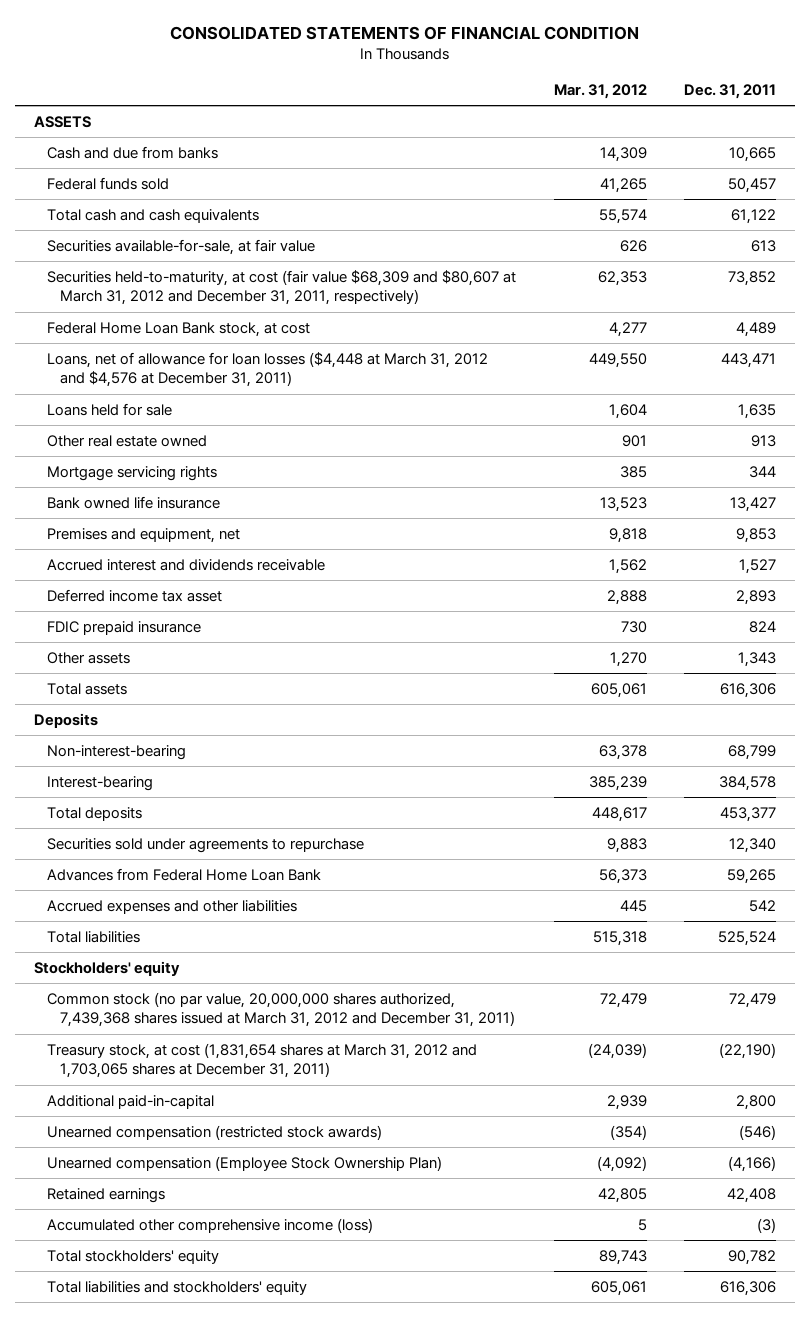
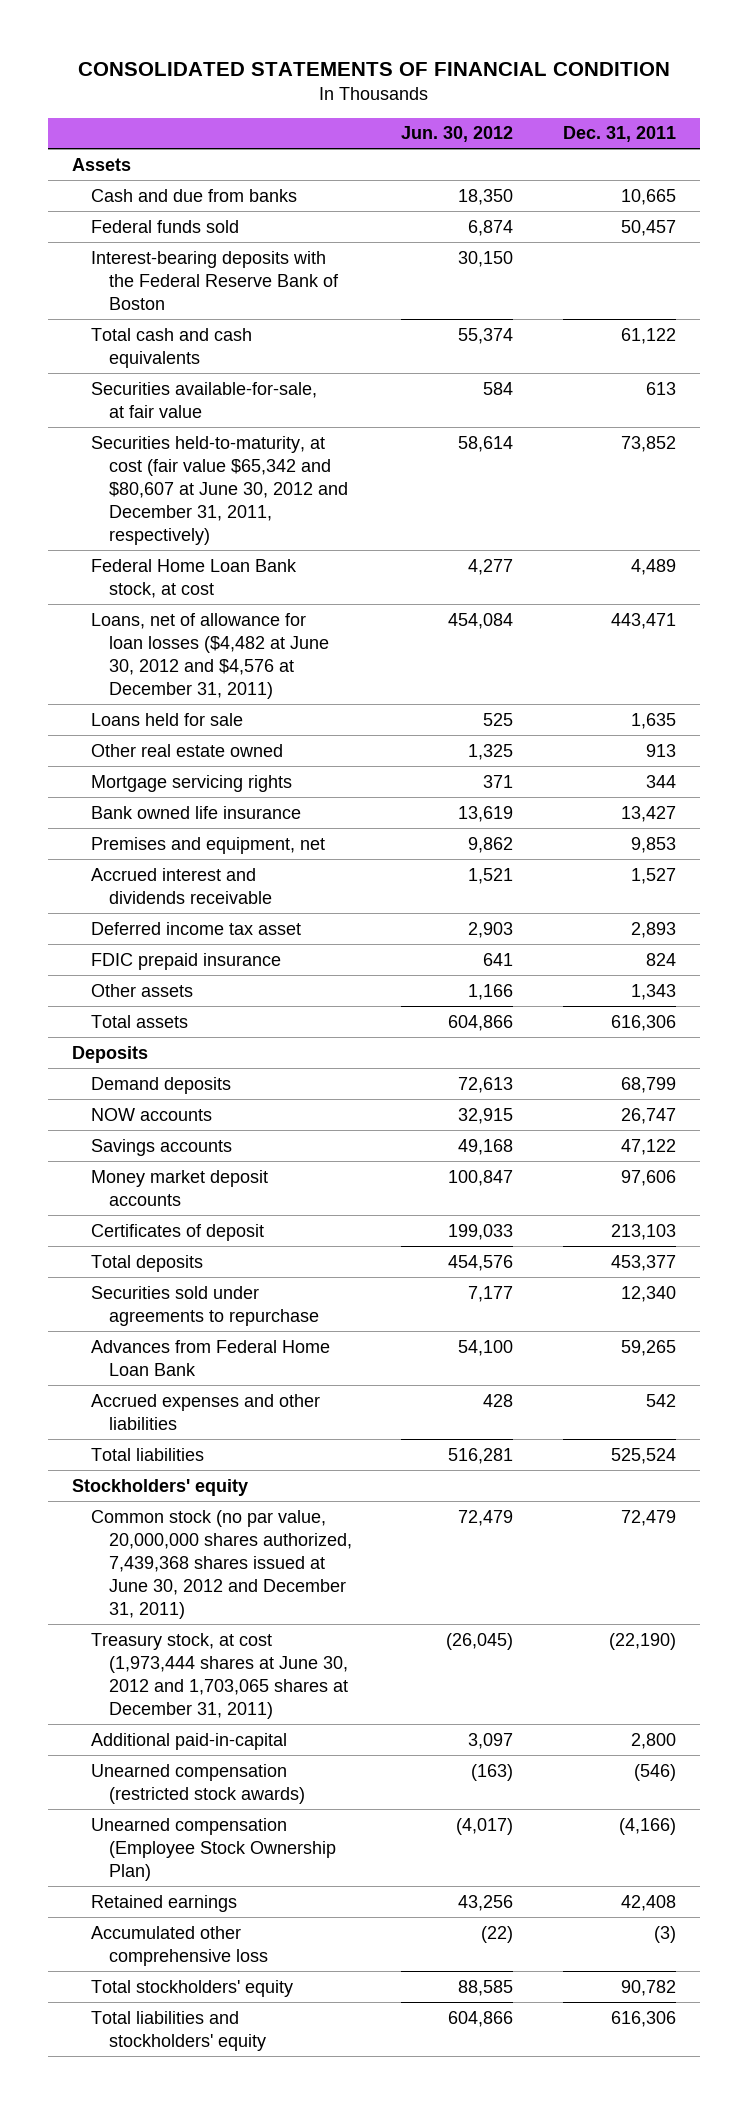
[553,83,647,99] Mar. 31, 2012 -> none
none -> [401,126,514,143] Jun. 30, 2012
[33,115,91,128] ASSETS -> [72,157,132,171] Assets
none -> [90,250,340,310] Interest-bearing deposits with the Federal Reserve Bank of Boston
[47,269,517,306] Securities held-to-maturity, at cost (fair value $68,309 and $80,607 at March 31, 2012 and December 31, 2011, respectively) -> [90,435,349,545] Securities held-to-maturity, at cost (fair value $65,342 and $80,607 at June 30, 2012 and December 31, 2011, respectively)
[47,351,489,388] Loans, net of allowance for loan losses ($4,448 at March 31, 2012 and $4,576 at December 31, 2011) -> [90,612,330,699] Loans, net of allowance for loan losses ($4,482 at June 30, 2012 and $4,576 at December 31, 2011)
[47,775,154,791] Interest-bearing -> none
[47,744,187,760] Non-interest-bearing -> [90,1076,231,1094] Demand deposits
none -> [90,1107,212,1121] NOW accounts
none -> [90,1138,232,1156] Savings accounts
none -> [90,1169,268,1206] Money market deposit accounts
none -> [90,1223,264,1241] Certificates of deposit
[47,991,516,1028] Common stock (no par value, 20,000,000 shares authorized, 7,439,368 shares issued at March 31, 2012 and December 31, 2011) -> [90,1509,353,1619] Common stock (no par value, 20,000,000 shares authorized, 7,439,368 shares issued at June 30, 2012 and December 31, 2011)
[47,1042,478,1079] Treasury stock, at cost (1,831,654 shares at March 31, 2012 and 1,703,065 shares at December 31, 2011) -> [90,1632,349,1719] Treasury stock, at cost (1,973,444 shares at June 30, 2012 and 1,703,065 shares at December 31, 2011)
[47,1217,374,1233] Accumulated other comprehensive income (loss) -> [90,1925,269,1966] Accumulated other comprehensive loss

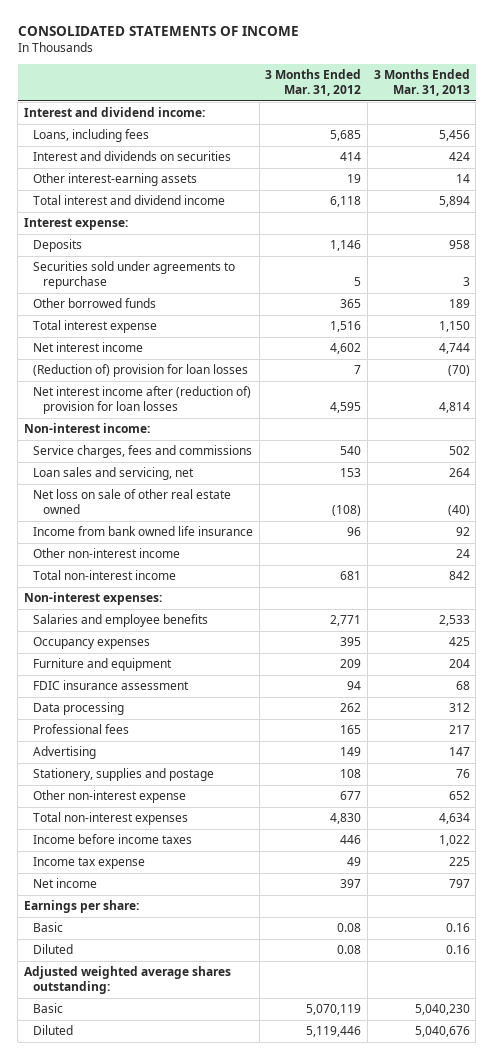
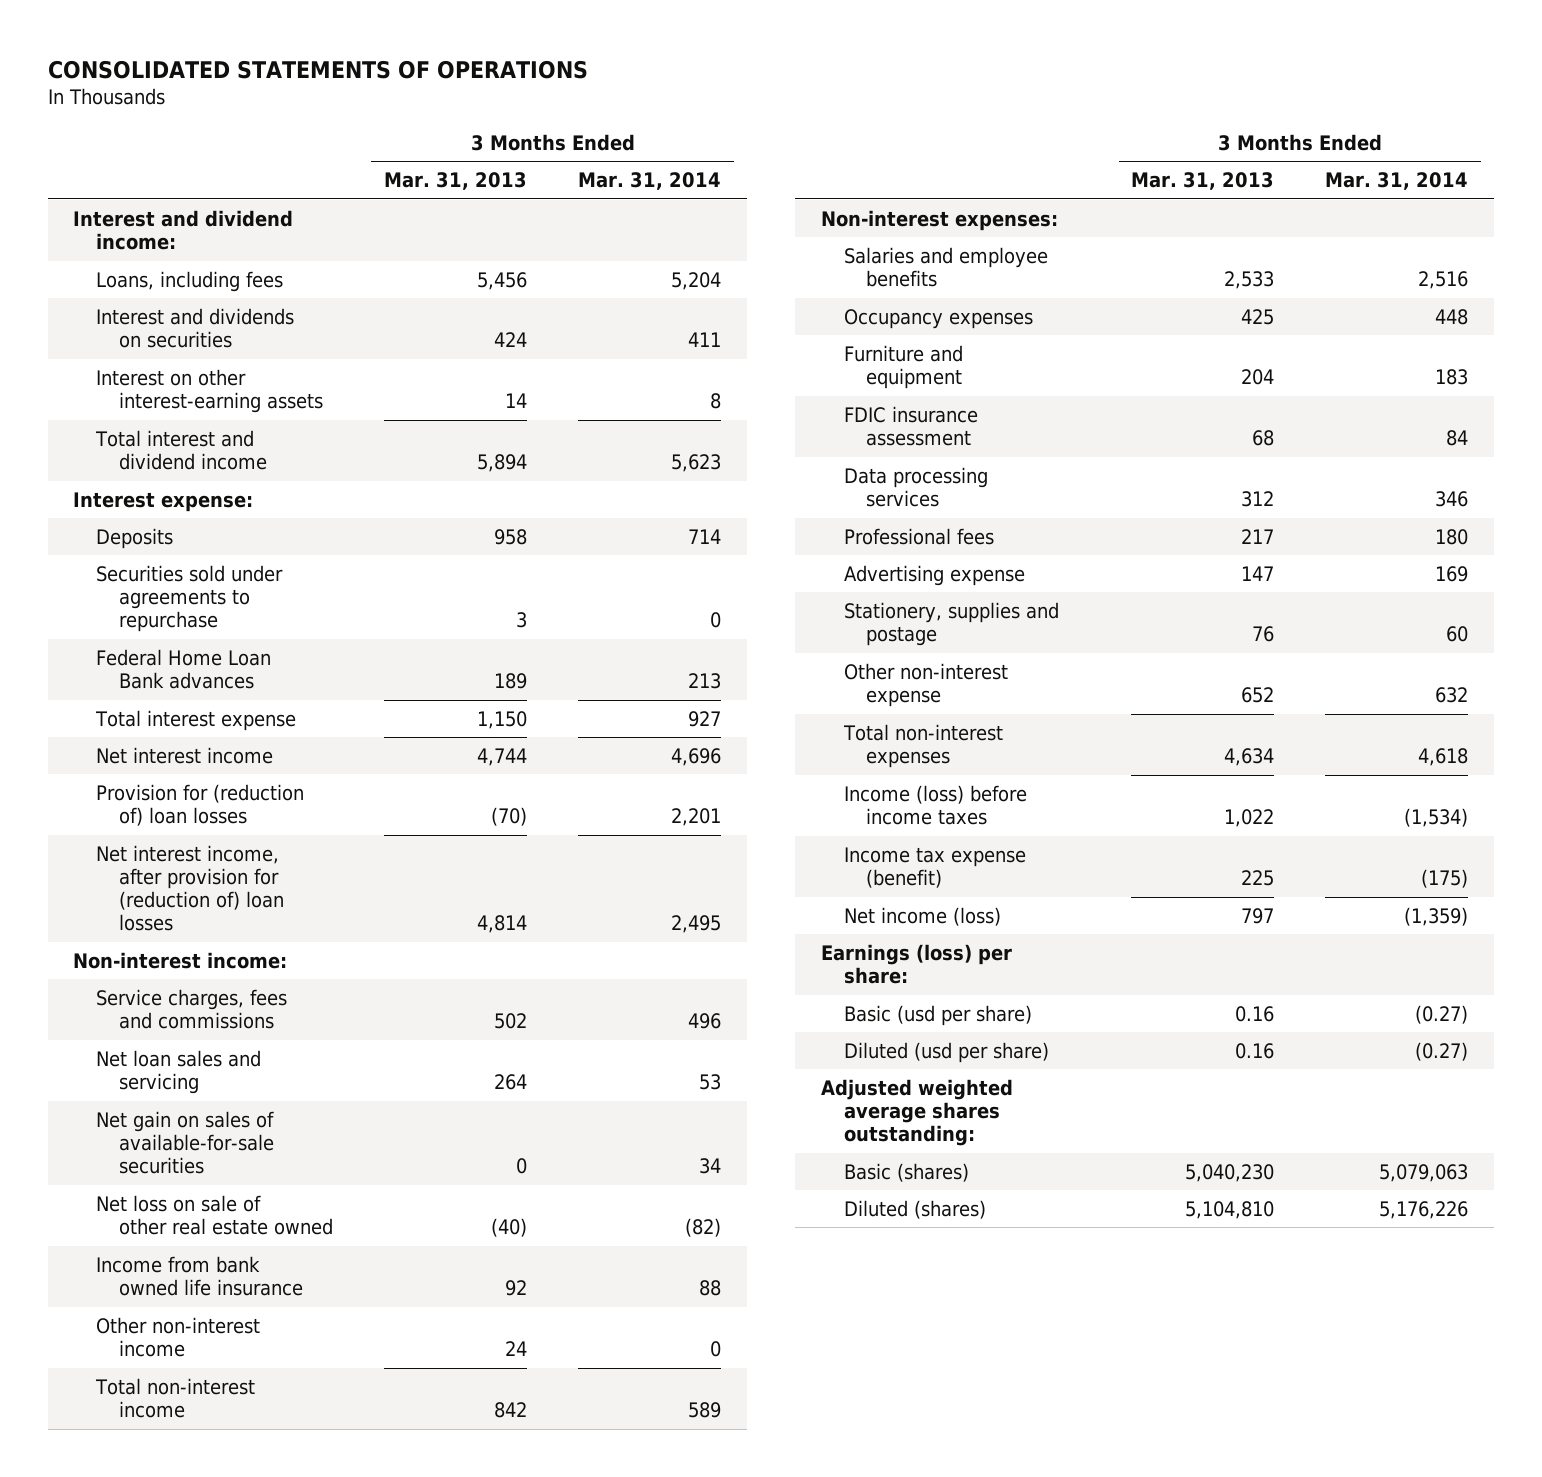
[17,26,299,37] CONSOLIDATED STATEMENTS OF INCOME -> [47,60,588,80] CONSOLIDATED STATEMENTS OF OPERATIONS
[265,68,362,97] 3 Months Ended Mar. 31, 2012 -> none
none -> [578,171,722,190] Mar. 31, 2014
[33,173,198,187] Other interest-earning assets -> [96,368,323,413] Interest on other interest-earning assets
[33,298,157,309] Other borrowed funds -> [96,648,272,689] Federal Home Loan Bank advances
[33,364,249,378] (Reduction of) provision for loan losses -> [96,783,305,826] Provision for (reduction of) loan losses
[33,386,252,415] Net interest income after (reduction of) provision for loan losses -> [96,844,284,932] Net interest income, after provision for (reduction of) loan losses
[33,467,195,481] Loan sales and servicing, net -> [96,1049,262,1094] Net loan sales and servicing
none -> [96,1110,275,1175] Net gain on sales of available-for-sale securities
[33,702,125,716] Data processing -> [843,466,988,507] Data processing services
[33,746,97,760] Advertising -> [843,564,1025,586] Advertising expense
[33,834,193,845] Income before income taxes -> [843,784,1027,825] Income (loss) before income taxes
[33,857,146,870] Income tax expense -> [843,846,1026,888] Income tax expense (benefit)
[33,878,98,889] Net income -> [843,906,1001,926] Net income (loss)
[23,900,139,914] Earnings per share: -> [820,943,1012,984] Earnings (loss) per share:
[33,922,64,933] Basic -> [843,1004,1032,1026] Basic (usd per share)
[33,944,74,955] Diluted -> [843,1041,1049,1063] Diluted (usd per share)
[33,1003,64,1014] Basic -> [843,1162,969,1182] Basic (shares)
[33,1025,74,1036] Diluted -> [843,1199,986,1219] Diluted (shares)
[414,1026,470,1038] 5,040,676 -> [1185,1200,1275,1219] 5,104,810

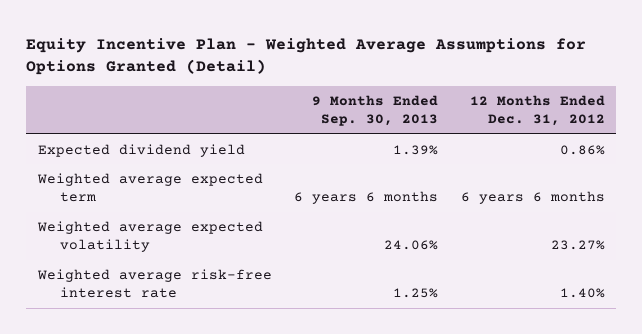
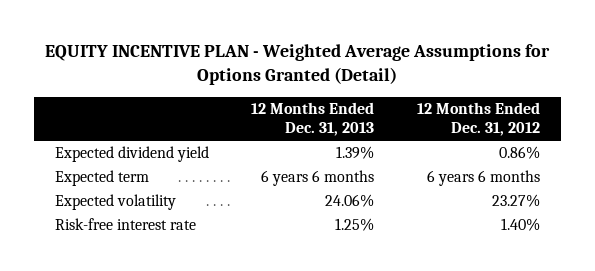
[26,37,587,76] Equity Incentive Plan - Weighted Average Assumptions for Options Granted (Detail) -> [45,44,551,86] EQUITY INCENTIVE PLAN - Weighted Average Assumptions for Options Granted (Detail)
[312,94,439,127] 9 Months Ended Sep. 30, 2013 -> none
none -> [251,102,375,137] 12 Months Ended Dec. 31, 2013
[36,172,263,203] Weighted average expected term -> [54,170,149,187] Expected term
[36,220,263,253] Weighted average expected volatility -> [54,194,176,211] Expected volatility
[36,268,272,299] Weighted average risk-free interest rate -> [54,218,196,231] Risk-free interest rate

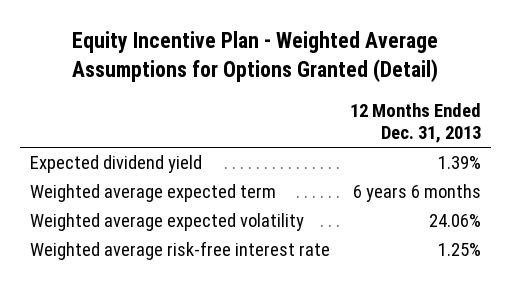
[45,44,551,86] EQUITY INCENTIVE PLAN - Weighted Average Assumptions for Options Granted (Detail) -> [72,31,439,83] Equity Incentive Plan - Weighted Average Assumptions for Options Granted (Detail)
[417,102,541,137] 12 Months Ended Dec. 31, 2012 -> none
[54,170,149,187] Expected term -> [29,184,276,203] Weighted average expected term
[54,194,176,211] Expected volatility -> [29,213,304,232] Weighted average expected volatility
[54,218,196,231] Risk-free interest rate -> [29,241,330,261] Weighted average risk-free interest rate

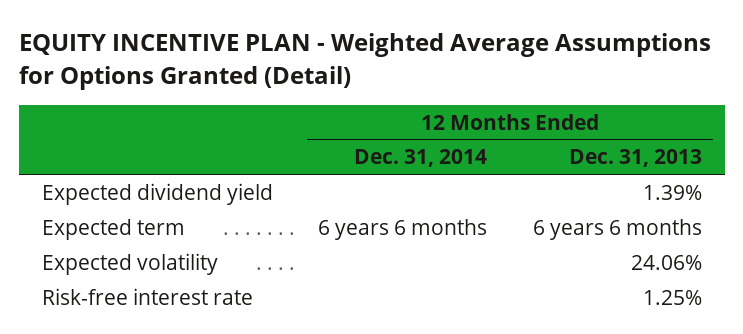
[72,31,439,83] Equity Incentive Plan - Weighted Average Assumptions for Options Granted (Detail) -> [18,33,711,90] EQUITY INCENTIVE PLAN - Weighted Average Assumptions for Options Granted (Detail)
none -> [354,149,488,168] Dec. 31, 2014
[29,184,276,203] Weighted average expected term -> [41,218,185,240] Expected term
[29,213,304,232] Weighted average expected volatility -> [41,252,218,275] Expected volatility
[29,241,330,261] Weighted average risk-free interest rate -> [41,287,253,305] Risk-free interest rate

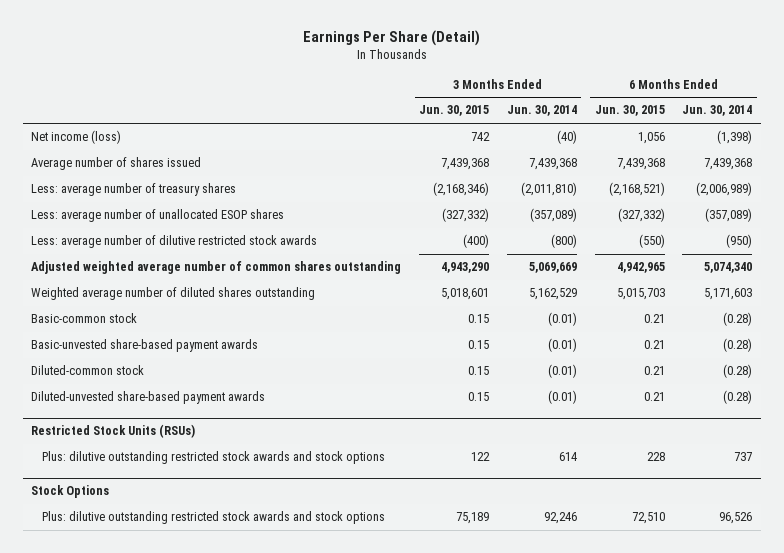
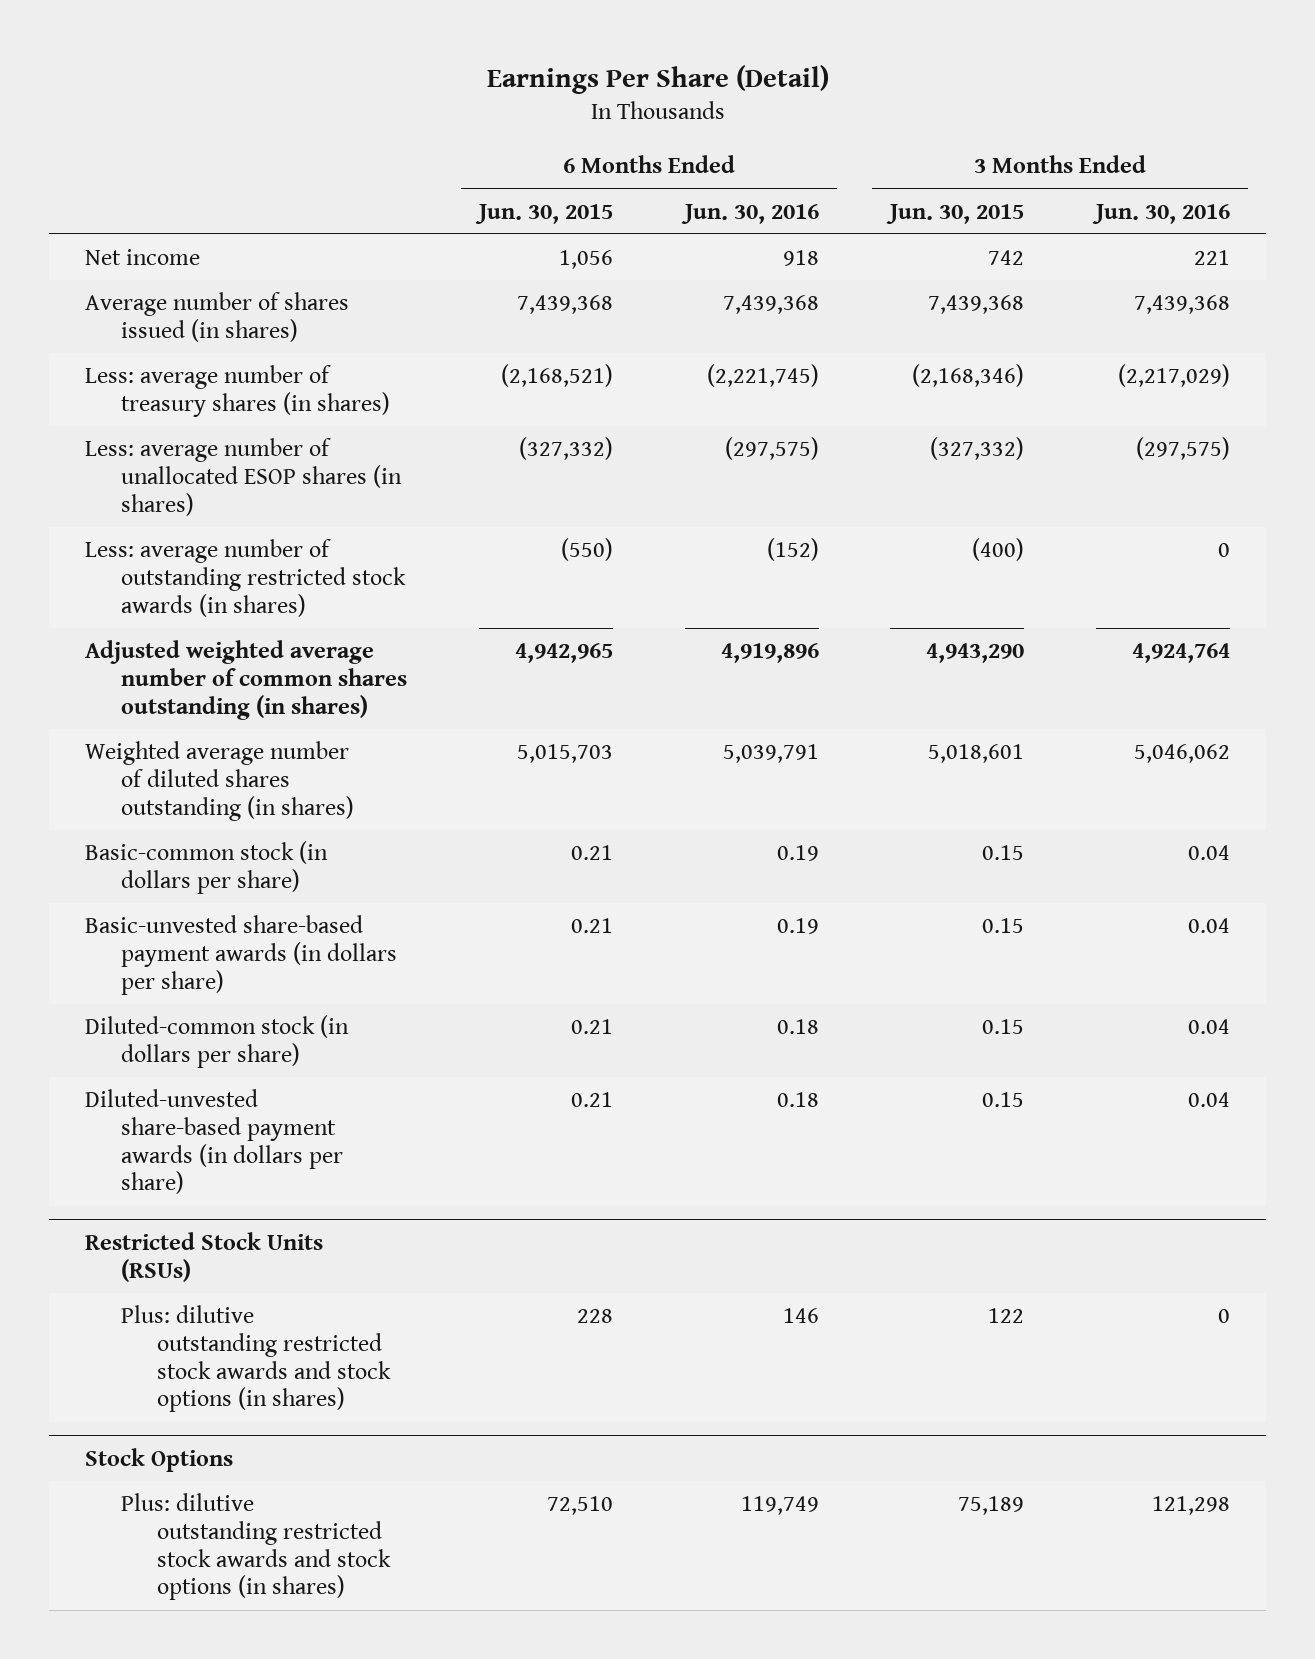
[506,105,577,117] Jun. 30, 2014 -> none
[682,105,753,117] Jun. 30, 2014 -> none
none -> [680,203,819,224] Jun. 30, 2016
none -> [1092,203,1231,224] Jun. 30, 2016
[31,130,122,145] Net income (loss) -> [85,249,201,266] Net income
[31,157,202,171] Average number of shares issued -> [85,292,350,342] Average number of shares issued (in shares)
[31,183,237,197] Less: average number of treasury shares -> [85,365,391,417] Less: average number of treasury shares (in shares)
[31,209,285,223] Less: average number of unallocated ESOP shares -> [85,438,403,516] Less: average number of unallocated ESOP shares (in shares)
[31,235,318,249] Less: average number of dilutive restricted stock awards -> [85,539,407,617] Less: average number of outstanding restricted stock awards (in shares)
[31,261,402,275] Adjusted weighted average number of common shares outstanding -> [85,640,408,720] Adjusted weighted average number of common shares outstanding (in shares)
[31,287,316,301] Weighted average number of diluted shares outstanding -> [85,741,355,821] Weighted average number of diluted shares outstanding (in shares)
[31,313,138,324] Basic-common stock -> [85,841,329,894] Basic-common stock (in dollars per share)
[31,339,259,353] Basic-unvested share-based payment awards -> [85,915,398,995] Basic-unvested share-based payment awards (in dollars per share)
[31,365,145,376] Diluted-common stock -> [85,1015,350,1068] Diluted-common stock (in dollars per share)
[31,391,266,405] Diluted-unvested share-based payment awards -> [85,1089,344,1195] Diluted-unvested share-based payment awards (in dollars per share)
[42,451,386,465] Plus: dilutive outstanding restricted stock awards and stock options -> [121,1305,391,1413] Plus: dilutive outstanding restricted stock awards and stock options (in shares)
[42,511,386,525] Plus: dilutive outstanding restricted stock awards and stock options -> [121,1493,391,1601] Plus: dilutive outstanding restricted stock awards and stock options (in shares)

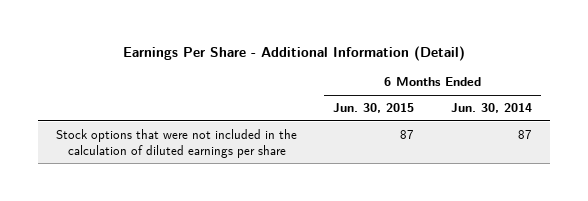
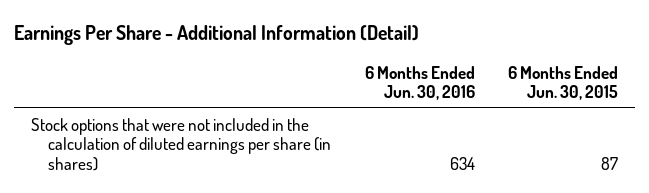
[450,103,532,114] Jun. 30, 2014 -> none
none -> [364,65,475,101] 6 Months Ended Jun. 30, 2016
[56,129,298,158] Stock options that were not included in the calculation of diluted earnings per share -> [30,117,331,171] Stock options that were not included in the calculation of diluted earnings per share (in shares)

